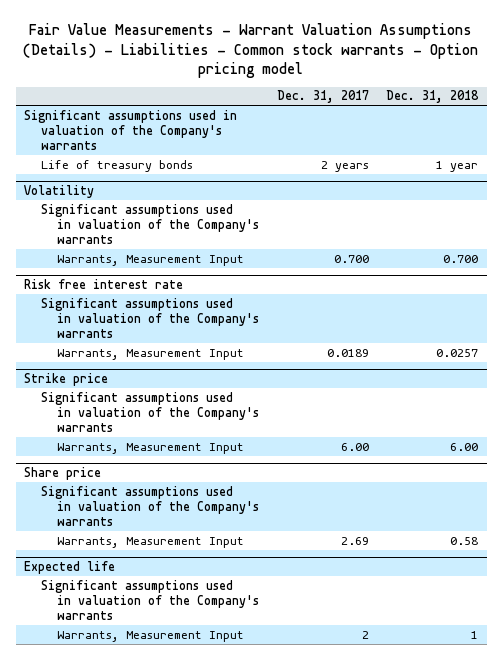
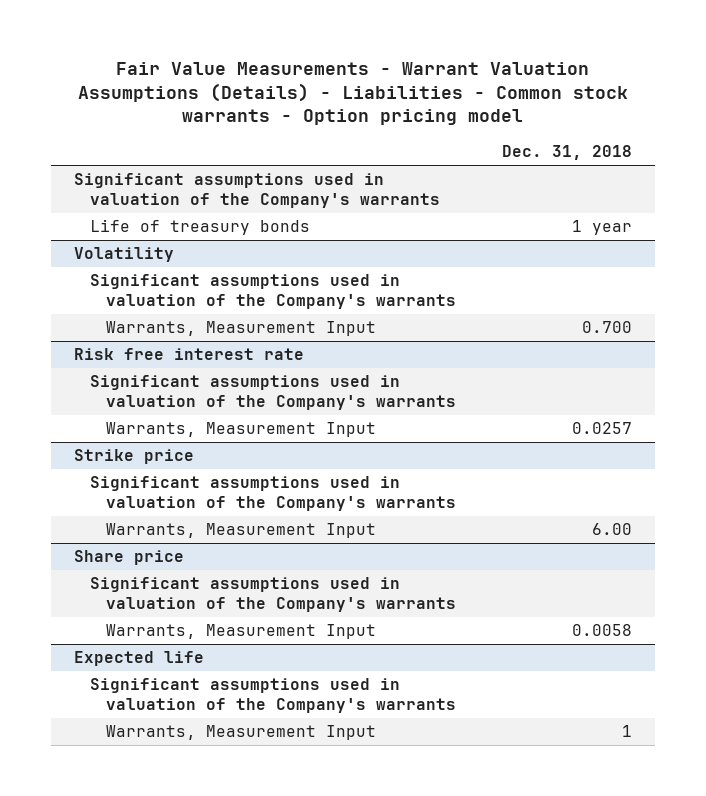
[276,90,369,104] Dec. 31, 2017 -> none
[450,536,479,545] 0.58 -> [571,624,632,637] 0.0058

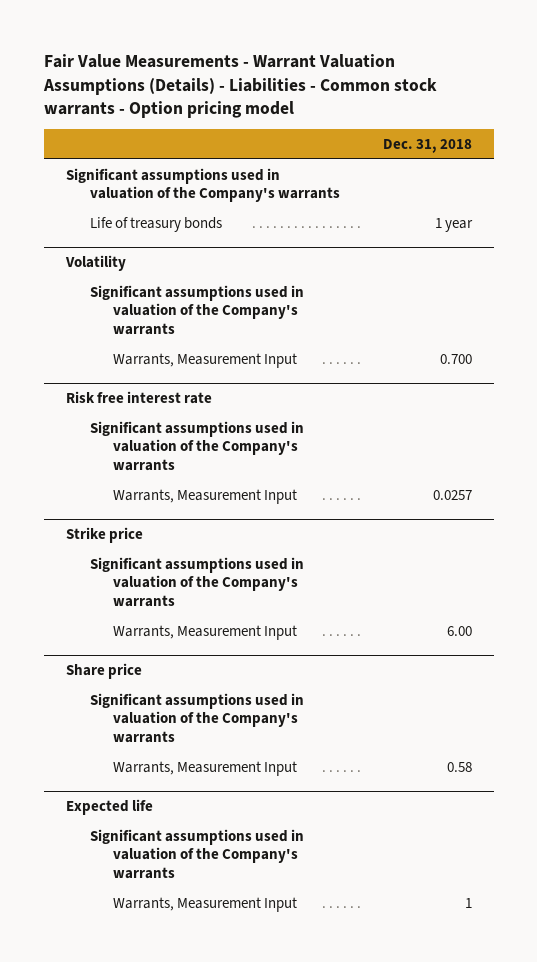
[571,624,632,637] 0.0058 -> [446,761,472,772] 0.58

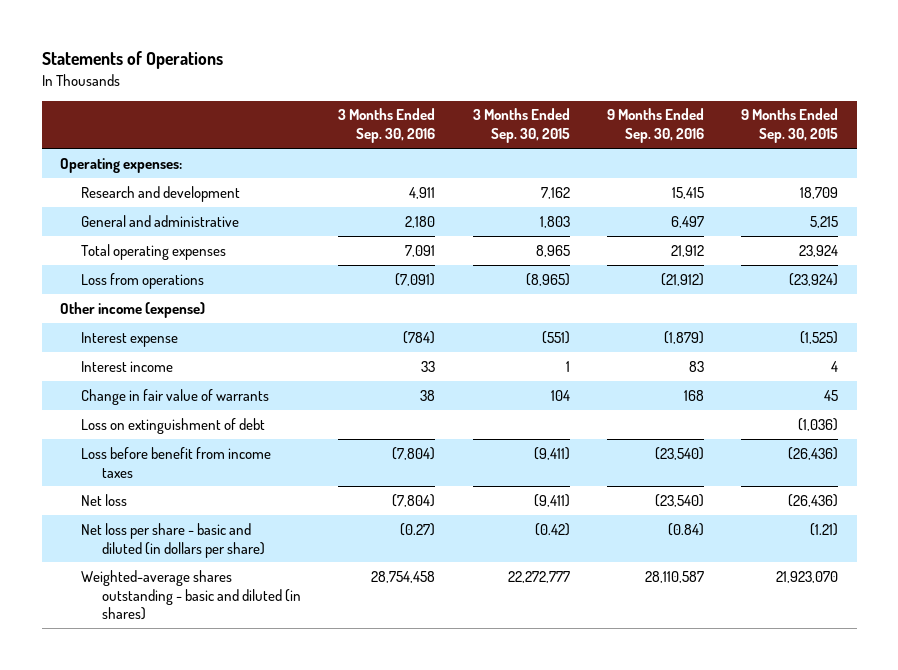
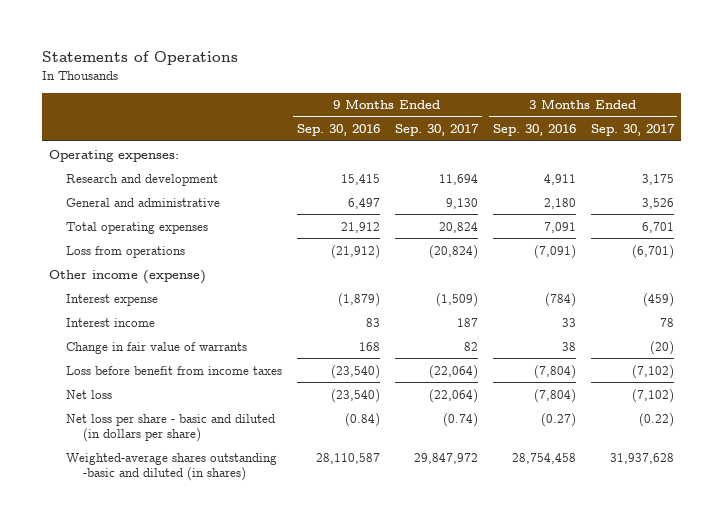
[472,108,570,144] 3 Months Ended Sep. 30, 2015 -> none
[741,108,839,144] 9 Months Ended Sep. 30, 2015 -> none
none -> [394,124,479,137] Sep. 30, 2017
none -> [590,124,675,137] Sep. 30, 2017
[81,417,266,434] Loss on extinguishment of debt -> none
[81,569,302,621] Weighted-average shares outstanding - basic and diluted (in shares) -> [66,452,278,481] Weighted-average shares outstanding -basic and diluted (in shares)

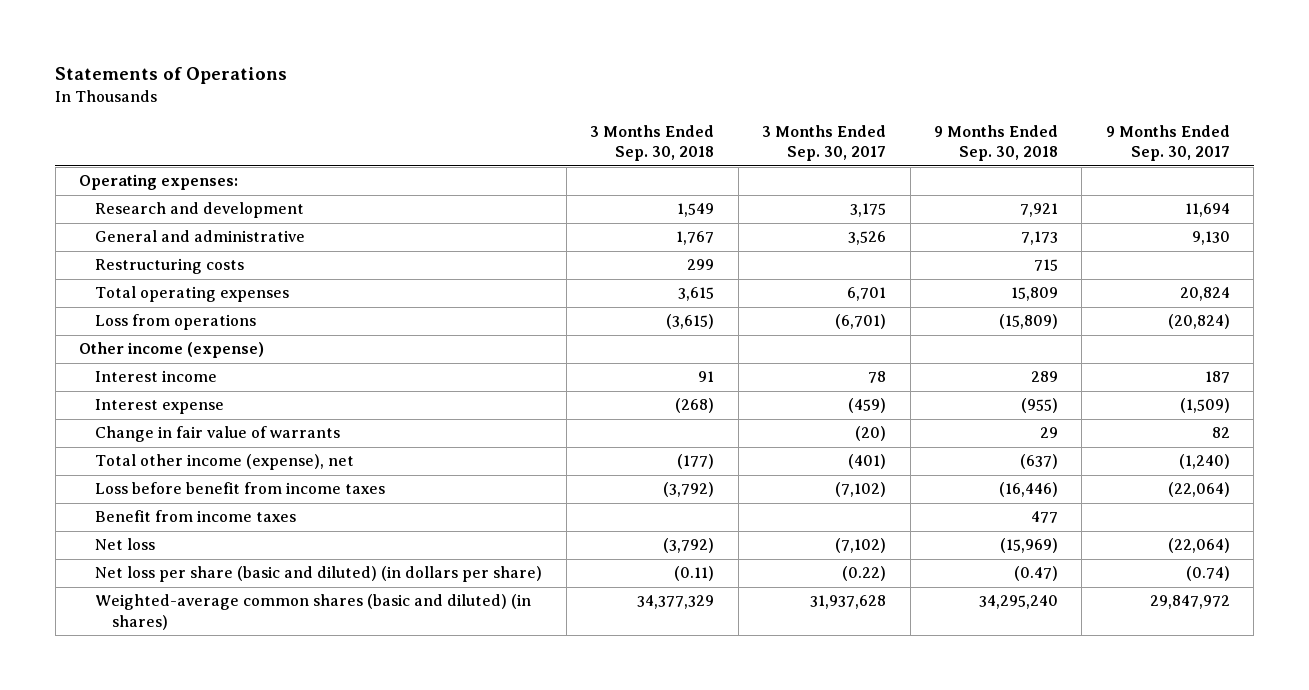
[296,124,380,137] Sep. 30, 2016 -> none
[492,124,576,137] Sep. 30, 2016 -> none
none -> [590,125,715,162] 3 Months Ended Sep. 30, 2018
none -> [933,125,1058,162] 9 Months Ended Sep. 30, 2018
none -> [95,258,245,275] Restructuring costs
[66,293,159,306] Interest expense -> [95,399,225,415] Interest expense
none -> [95,454,355,471] Total other income (expense), net
none -> [95,510,297,523] Benefit from income taxes
[66,413,276,442] Net loss per share - basic and diluted (in dollars per share) -> [95,566,543,583] Net loss per share (basic and diluted) (in dollars per share)
[66,452,278,481] Weighted-average shares outstanding -basic and diluted (in shares) -> [95,594,532,630] Weighted-average common shares (basic and diluted) (in shares)

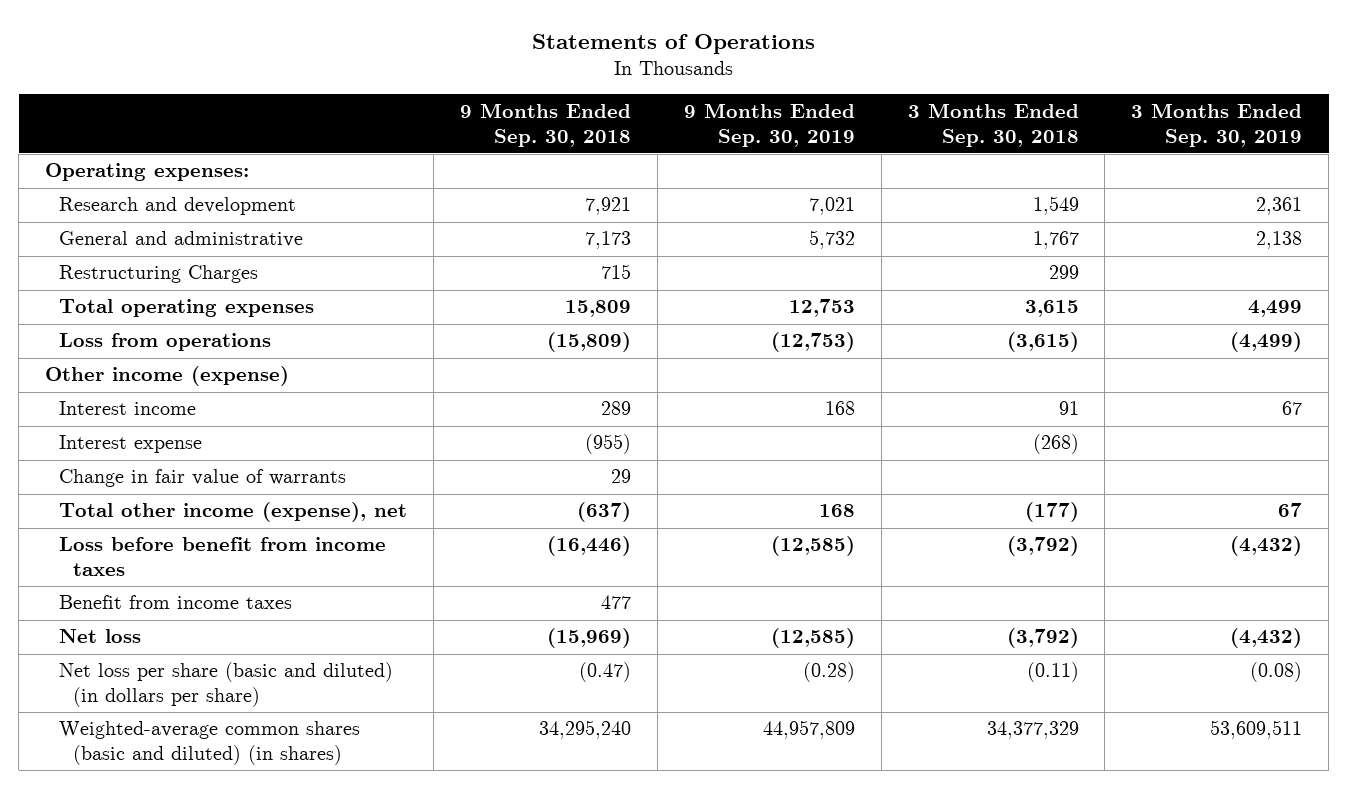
[762,125,887,162] 3 Months Ended Sep. 30, 2017 -> none
[1105,125,1230,162] 9 Months Ended Sep. 30, 2017 -> none
none -> [683,102,855,147] 9 Months Ended Sep. 30, 2019
none -> [1131,102,1303,147] 3 Months Ended Sep. 30, 2019
[95,258,245,275] Restructuring costs -> [59,265,259,284] Restructuring Charges

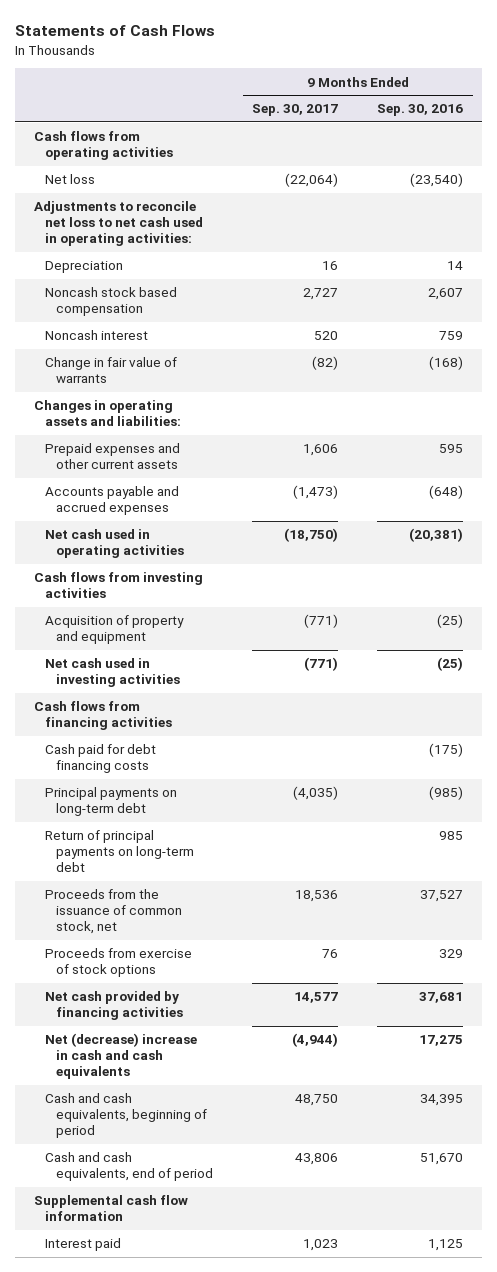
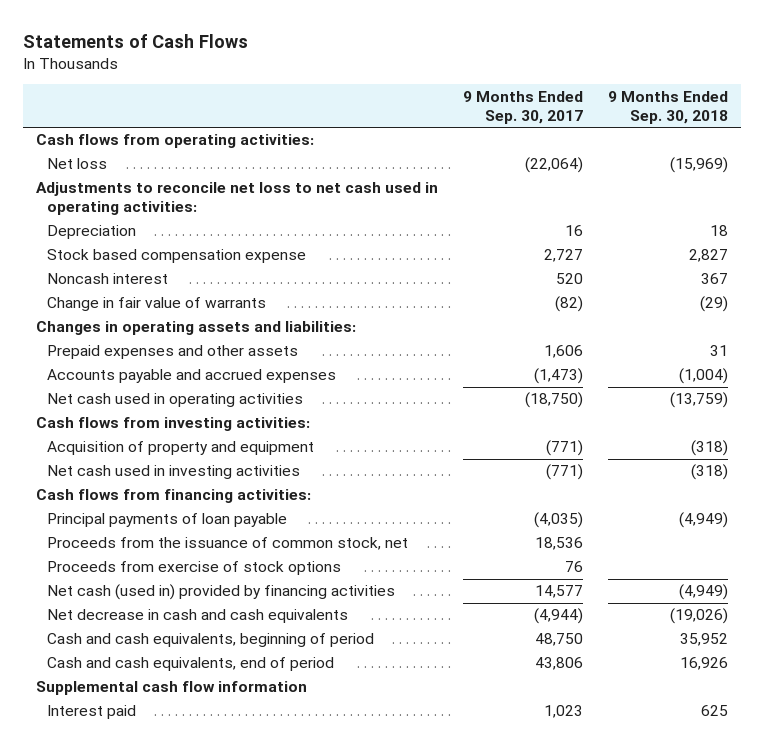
[377,104,464,117] Sep. 30, 2016 -> none
none -> [608,90,729,124] 9 Months Ended Sep. 30, 2018
[34,131,174,161] Cash flows from operating activities -> [35,134,314,149] Cash flows from operating activities:
[45,287,178,317] Noncash stock based compensation -> [47,249,307,264] Stock based compensation expense
[45,443,181,470] Prepaid expenses and other current assets -> [47,345,299,360] Prepaid expenses and other assets
[34,572,204,599] Cash flows from investing activities -> [35,417,310,432] Cash flows from investing activities:
[45,744,157,774] Cash paid for debt financing costs -> none
[45,830,195,872] Return of principal payments on long-term debt -> none
[34,701,173,731] Cash flows from financing activities -> [35,489,311,504] Cash flows from financing activities:
[45,787,178,817] Principal payments on long-term debt -> [47,513,288,528] Principal payments of loan payable
[45,991,184,1021] Net cash provided by financing activities -> [47,584,396,601] Net cash (used in) provided by financing activities
[45,1033,198,1079] Net (decrease) increase in cash and cash equivalents -> [47,609,349,624] Net decrease in cash and cash equivalents

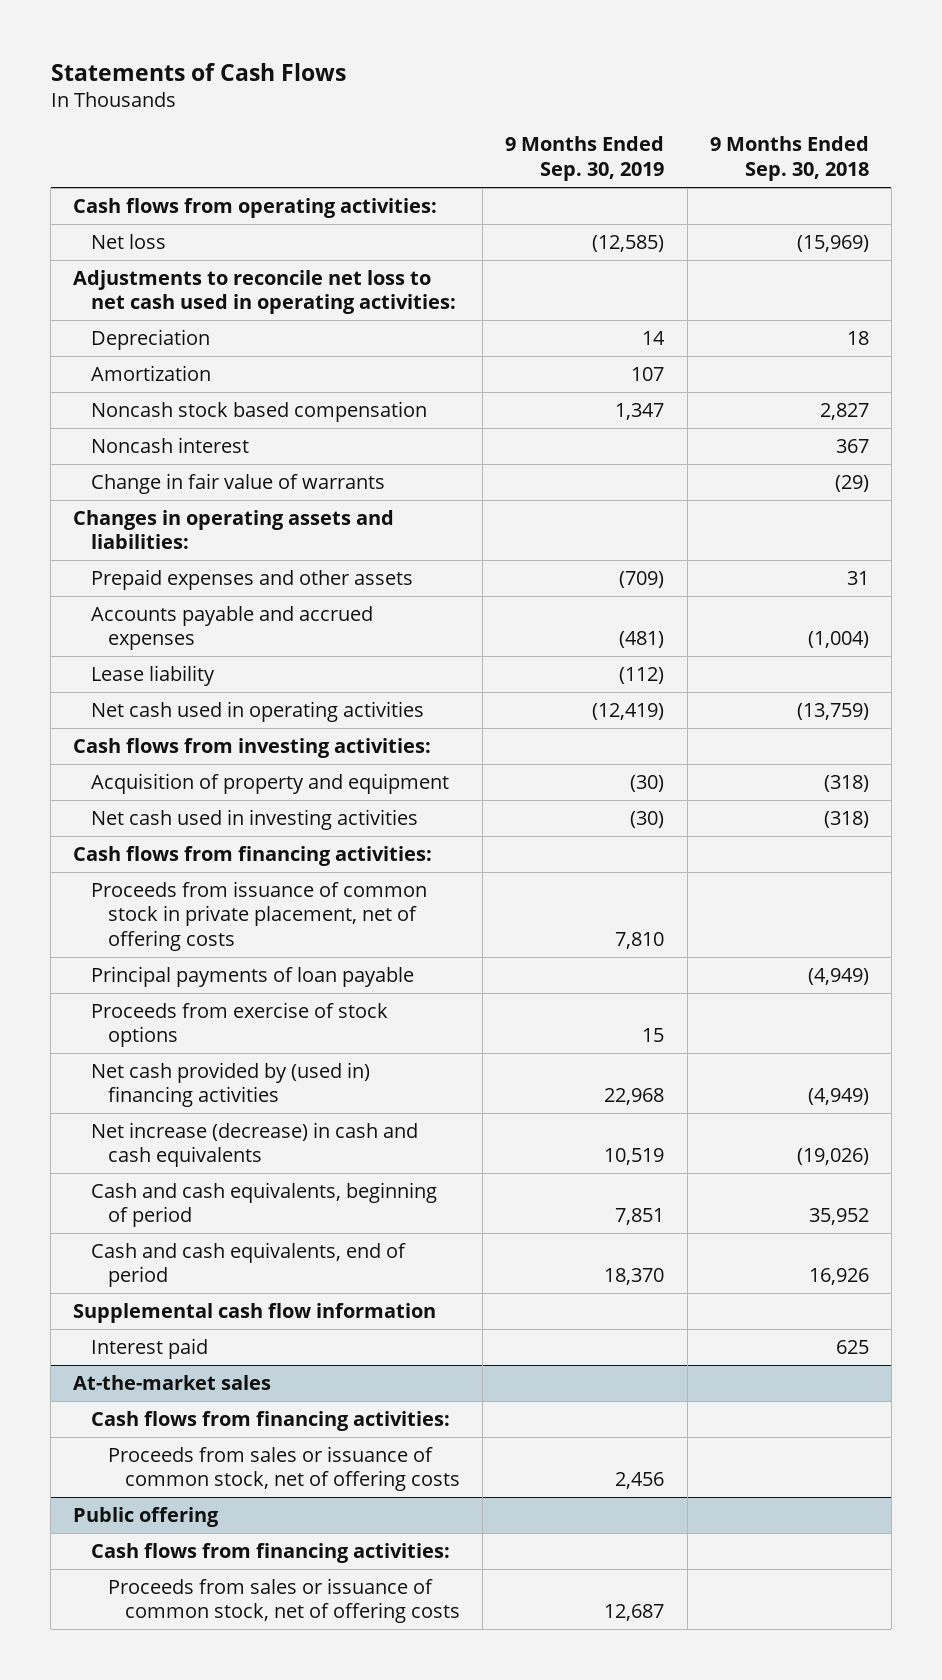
[463,90,584,124] 9 Months Ended Sep. 30, 2017 -> none
none -> [505,136,665,182] 9 Months Ended Sep. 30, 2019
none -> [90,364,211,381] Amortization
[47,249,307,264] Stock based compensation expense -> [90,400,427,422] Noncash stock based compensation
none -> [90,664,215,686] Lease liability
none -> [90,880,427,951] Proceeds from issuance of common stock in private placement, net of offering costs
[47,537,409,551] Proceeds from the issuance of common stock, net -> none
[47,584,396,601] Net cash (used in) provided by financing activities -> [90,1061,370,1108] Net cash provided by (used in) financing activities
[47,609,349,624] Net decrease in cash and cash equivalents -> [90,1121,418,1168] Net increase (decrease) in cash and cash equivalents
none -> [73,1374,272,1390] At-the-market sales
none -> [90,1410,450,1431] Cash flows from financing activities:
none -> [108,1445,461,1492] Proceeds from sales or issuance of common stock, net of offering costs
none -> [73,1506,220,1527] Public offering
none -> [90,1542,450,1563] Cash flows from financing activities:
none -> [108,1577,461,1624] Proceeds from sales or issuance of common stock, net of offering costs

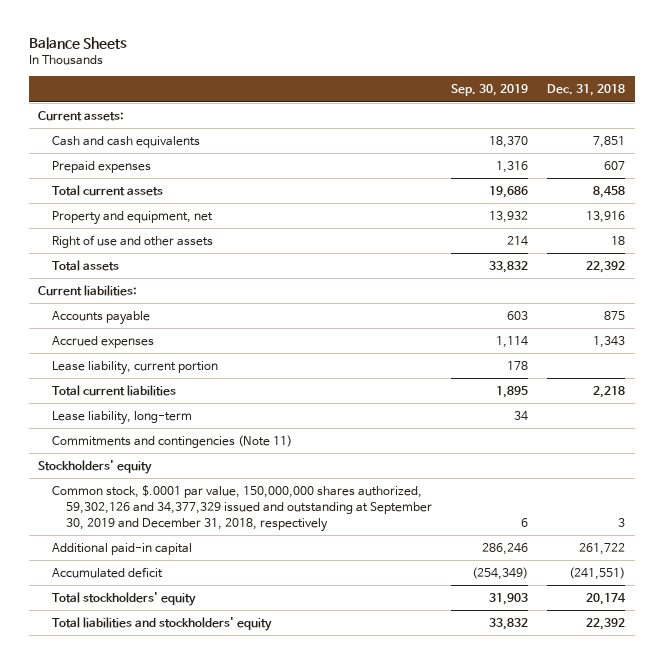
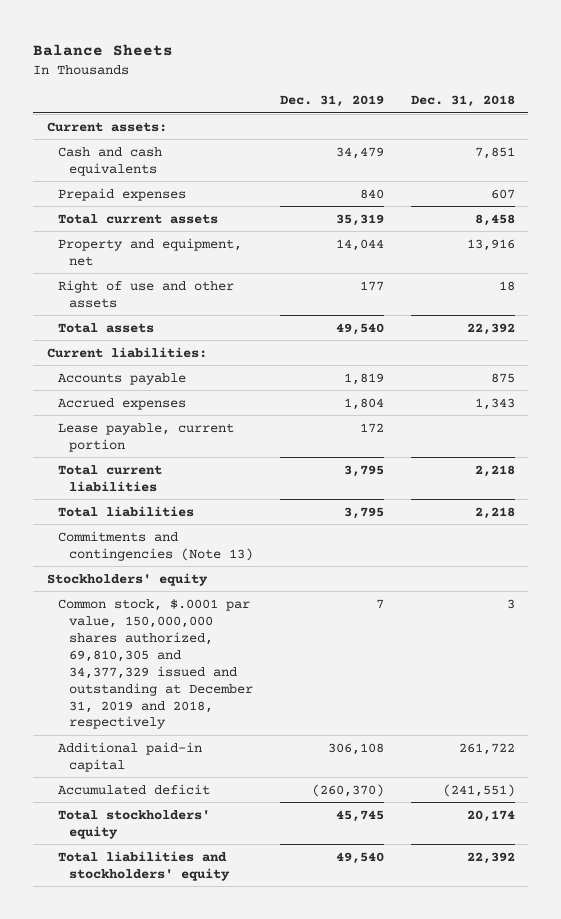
[450,84,528,97] Sep. 30, 2019 -> none
none -> [279,95,384,108] Dec. 31, 2019
[52,360,219,375] Lease liability, current portion -> [57,422,234,452] Lease payable, current portion
[52,410,193,425] Lease liability, long-term -> none
none -> [57,505,194,517] Total liabilities
[52,434,293,448] Commitments and contingencies (Note 11) -> [57,530,253,561] Commitments and contingencies (Note 13)
[52,484,432,532] Common stock, $.0001 par value, 150,000,000 shares authorized, 59,302,126 and 34,377,329 issued and outstanding at September 30, 2019 and December 31, 2018, respectively -> [57,598,253,730] Common stock, $.0001 par value, 150,000,000 shares authorized, 69,810,305 and 34,377,329 issued and outstanding at December 31, 2019 and 2018, respectively

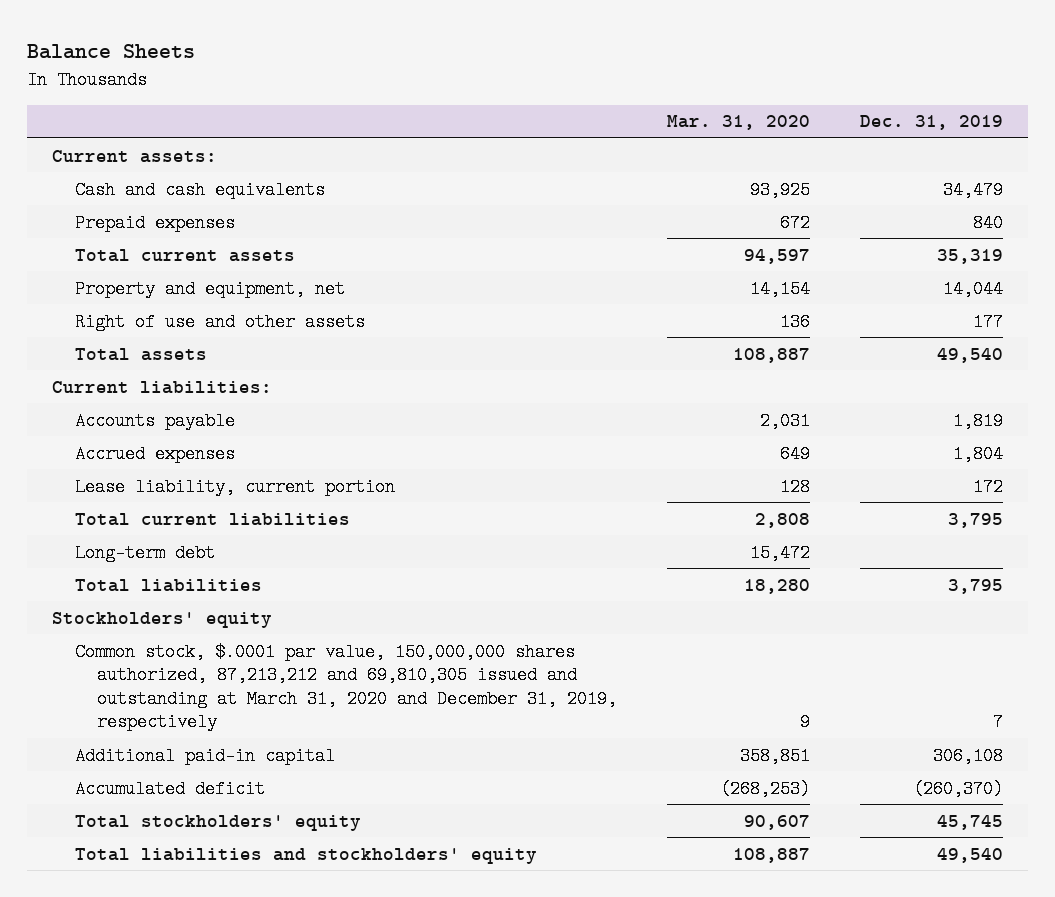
[410,95,515,108] Dec. 31, 2018 -> none
none -> [667,115,811,131] Mar. 31, 2020
[57,422,234,452] Lease payable, current portion -> [74,477,395,496] Lease liability, current portion
none -> [74,543,215,562] Long-term debt
[57,530,253,561] Commitments and contingencies (Note 13) -> none
[57,598,253,730] Common stock, $.0001 par value, 150,000,000 shares authorized, 69,810,305 and 34,377,329 issued and outstanding at December 31, 2019 and 2018, respectively -> [74,642,618,732] Common stock, $.0001 par value, 150,000,000 shares authorized, 87,213,212 and 69,810,305 issued and outstanding at March 31, 2020 and December 31, 2019, respectively

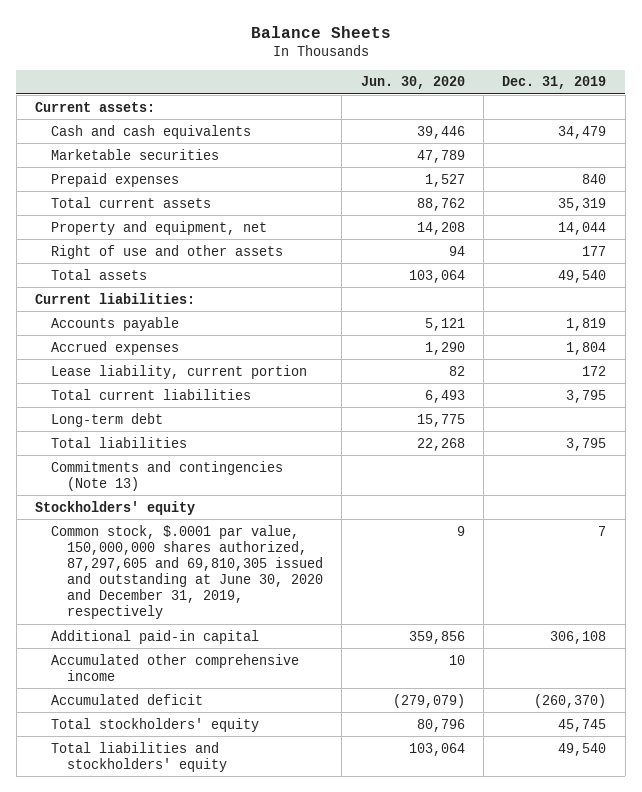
[667,115,811,131] Mar. 31, 2020 -> none
none -> [360,76,465,90] Jun. 30, 2020
none -> [51,148,220,160] Marketable securities
none -> [51,460,284,491] Commitments and contingencies (Note 13)
[74,642,618,732] Common stock, $.0001 par value, 150,000,000 shares authorized, 87,213,212 and 69,810,305 issued and outstanding at March 31, 2020 and December 31, 2019, respectively -> [51,524,323,620] Common stock, $.0001 par value, 150,000,000 shares authorized, 87,297,605 and 69,810,305 issued and outstanding at June 30, 2020 and December 31, 2019, respectively
none -> [51,653,300,681] Accumulated other comprehensive income

